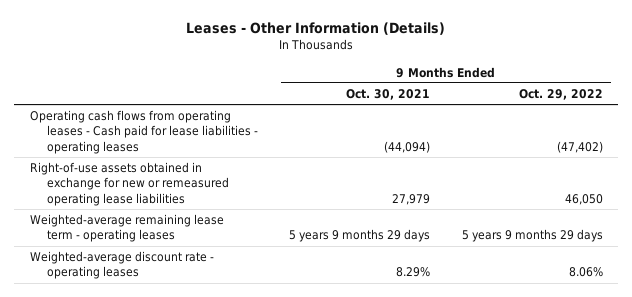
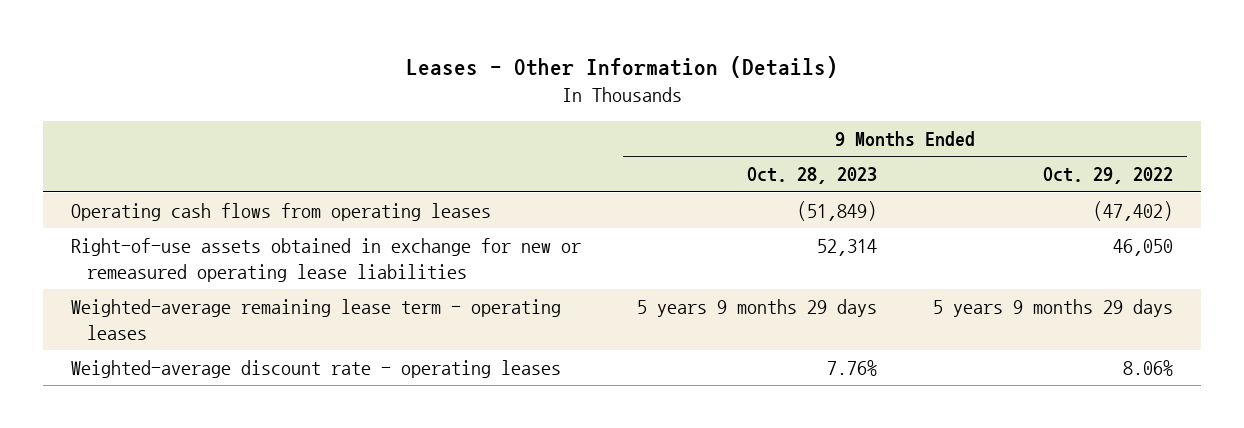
[346,89,431,101] Oct. 30, 2021 -> none
none -> [746,167,877,185] Oct. 28, 2023
[29,110,258,154] Operating cash flows from operating leases - Cash paid for lease liabilities - operating leases -> [71,202,492,221] Operating cash flows from operating leases

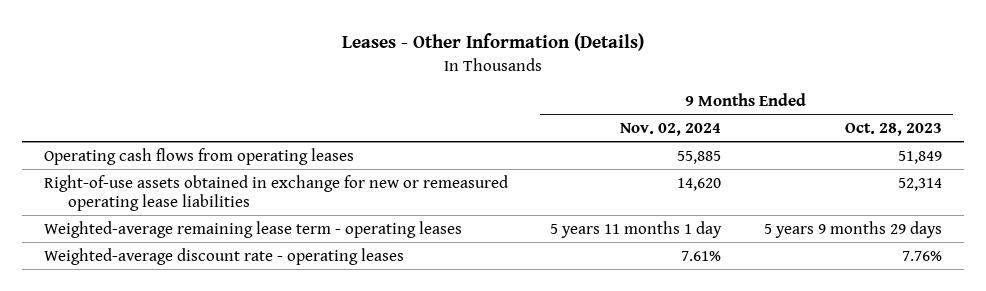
[1042,167,1173,185] Oct. 29, 2022 -> none
none -> [620,123,722,137] Nov. 02, 2024
[796,200,877,221] (51,849) -> [898,150,943,164] 51,849

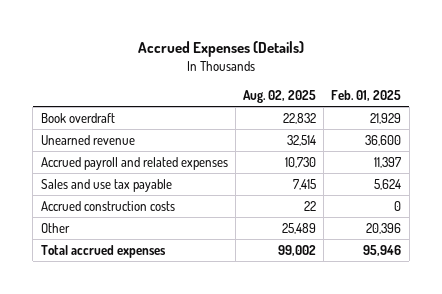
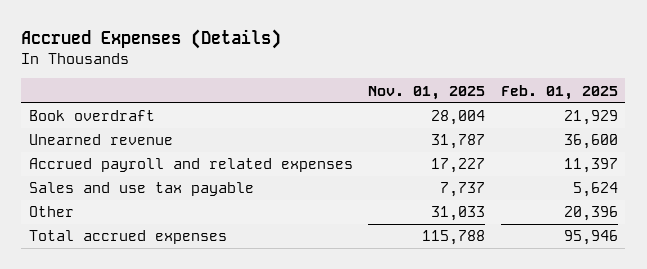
[242,89,316,103] Aug. 02, 2025 -> none
none -> [368,85,486,100] Nov. 01, 2025
[40,200,175,211] Accrued construction costs -> none

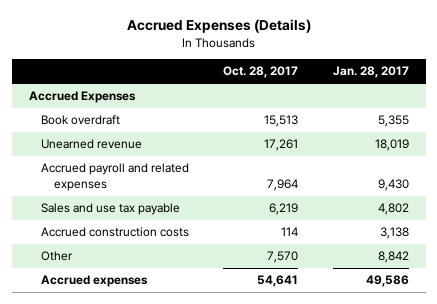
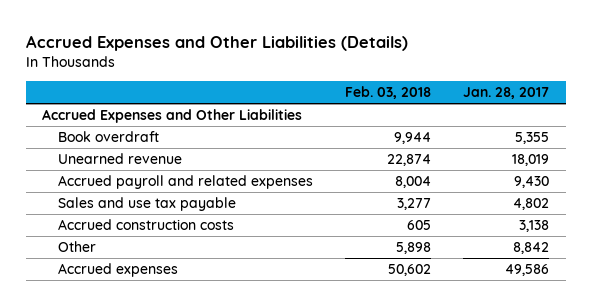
[126,19,311,34] Accrued Expenses (Details) -> [25,34,408,51] Accrued Expenses and Other Liabilities (Details)
[223,66,299,79] Oct. 28, 2017 -> none
none -> [345,86,432,100] Feb. 03, 2018
[28,91,136,104] Accrued Expenses -> [41,109,302,124] Accrued Expenses and Other Liabilities

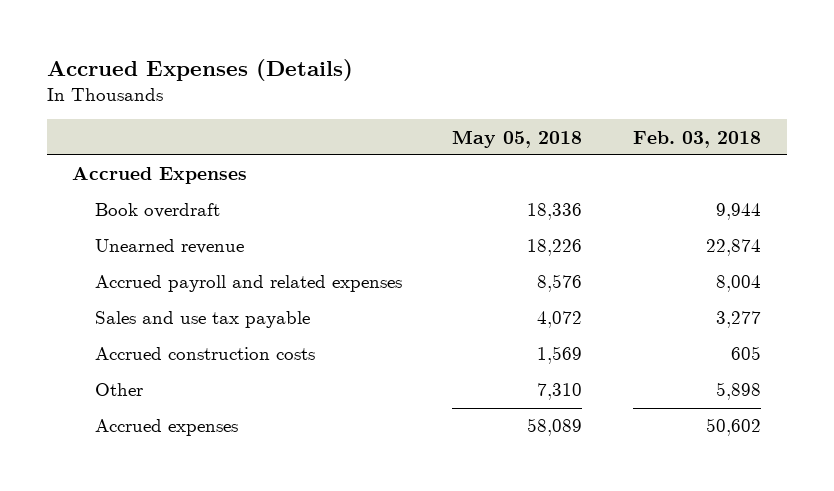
[25,34,408,51] Accrued Expenses and Other Liabilities (Details) -> [46,58,353,81] Accrued Expenses (Details)
[463,87,550,100] Jan. 28, 2017 -> none
none -> [452,129,583,148] May 05, 2018
[41,109,302,124] Accrued Expenses and Other Liabilities -> [72,167,248,185] Accrued Expenses

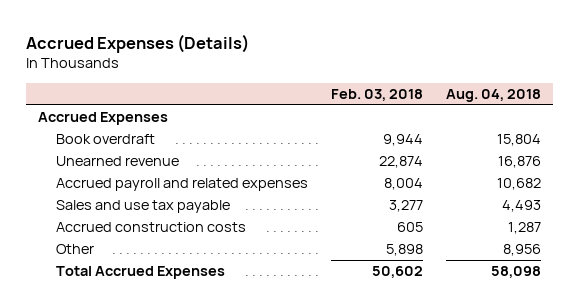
[452,129,583,148] May 05, 2018 -> none
none -> [446,89,542,103] Aug. 04, 2018
[94,419,238,437] Accrued expenses -> [55,266,225,280] Total Accrued Expenses

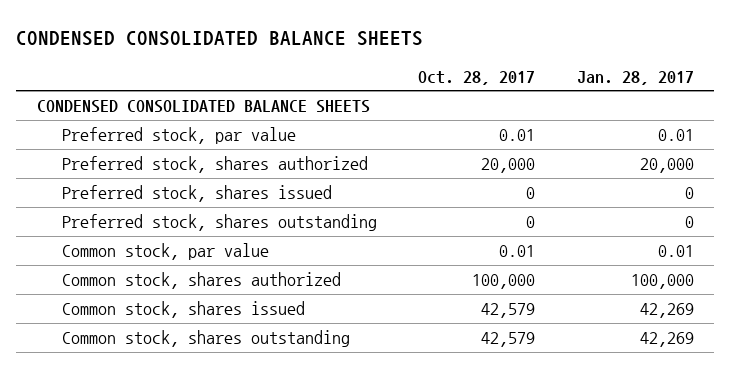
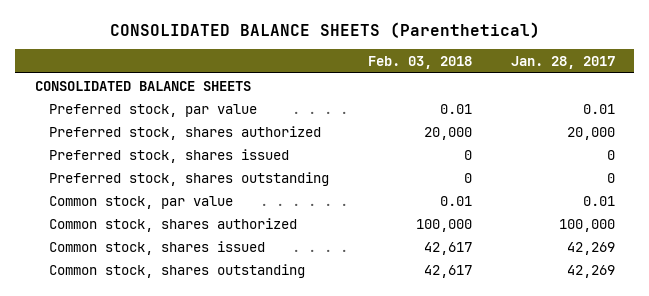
[16,30,424,46] CONDENSED CONSOLIDATED BALANCE SHEETS -> [109,21,540,38] CONSOLIDATED BALANCE SHEETS (Parenthetical)
[418,70,536,85] Oct. 28, 2017 -> none
none -> [367,55,472,69] Feb. 03, 2018
[36,99,370,113] CONDENSED CONSOLIDATED BALANCE SHEETS -> [34,80,251,91] CONSOLIDATED BALANCE SHEETS

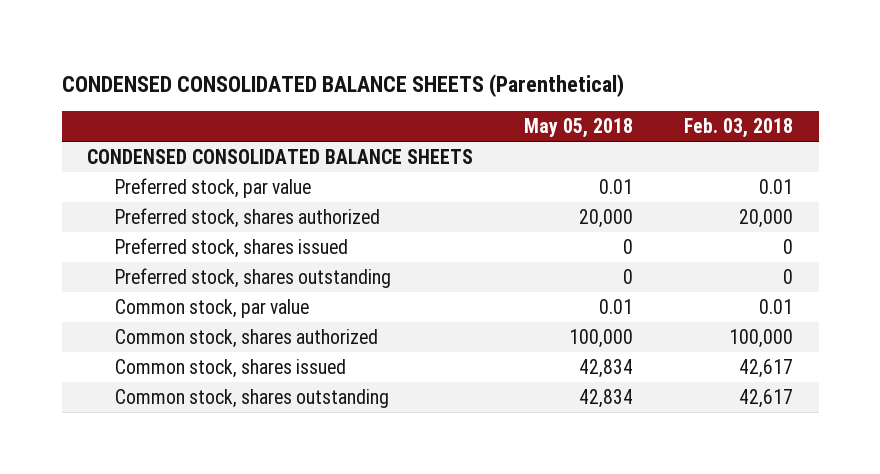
[109,21,540,38] CONSOLIDATED BALANCE SHEETS (Parenthetical) -> [61,73,624,97] CONDENSED CONSOLIDATED BALANCE SHEETS (Parenthetical)
[510,55,615,69] Jan. 28, 2017 -> none
none -> [524,117,634,138] May 05, 2018
[34,80,251,91] CONSOLIDATED BALANCE SHEETS -> [87,148,474,164] CONDENSED CONSOLIDATED BALANCE SHEETS

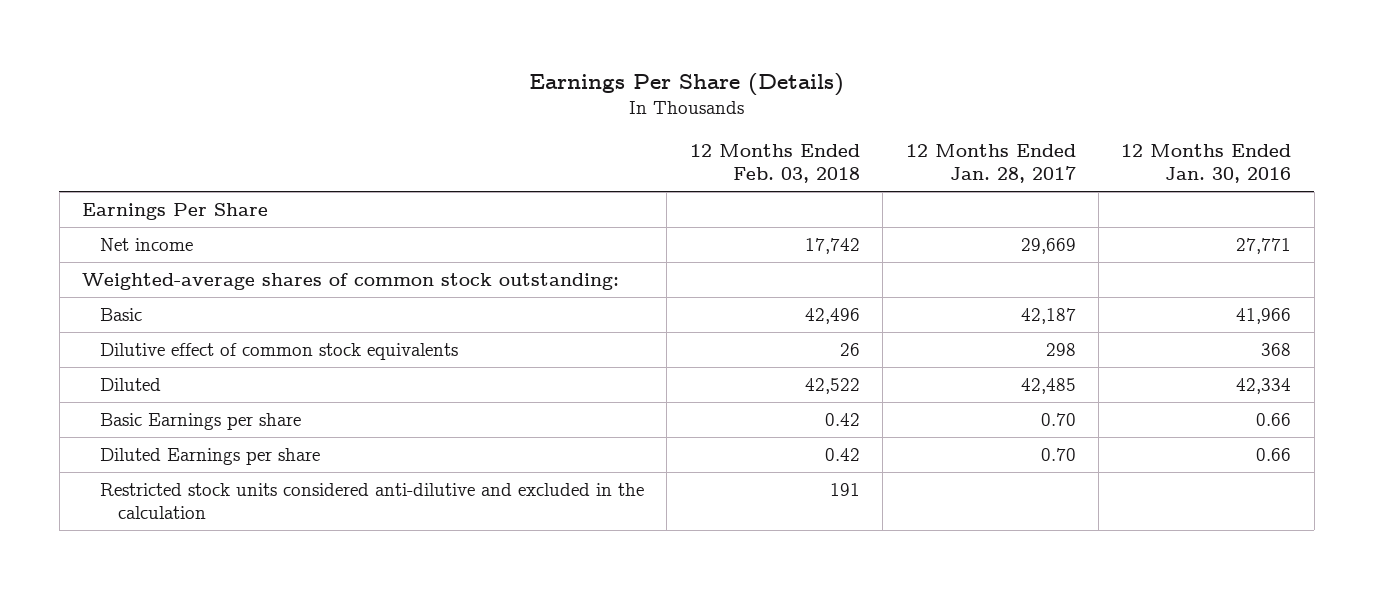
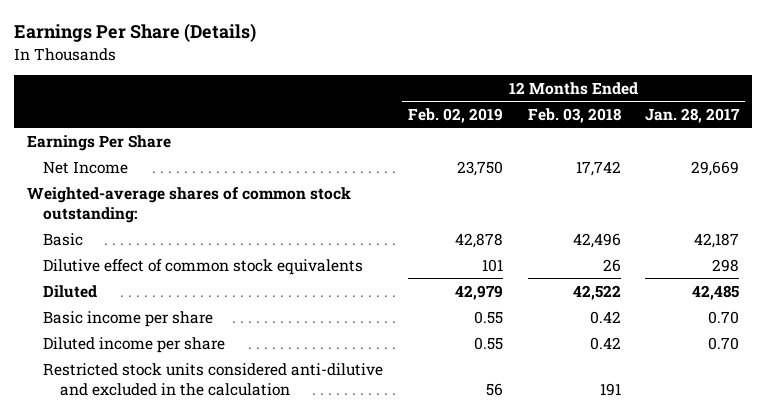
[1121,144,1292,184] 12 Months Ended Jan. 30, 2016 -> none
none -> [407,107,503,123] Feb. 02, 2019
[100,238,194,252] Net income -> [43,160,129,174] Net Income
[100,413,302,431] Basic Earnings per share -> [43,310,214,327] Basic income per share
[100,448,321,466] Diluted Earnings per share -> [43,336,226,353] Diluted income per share

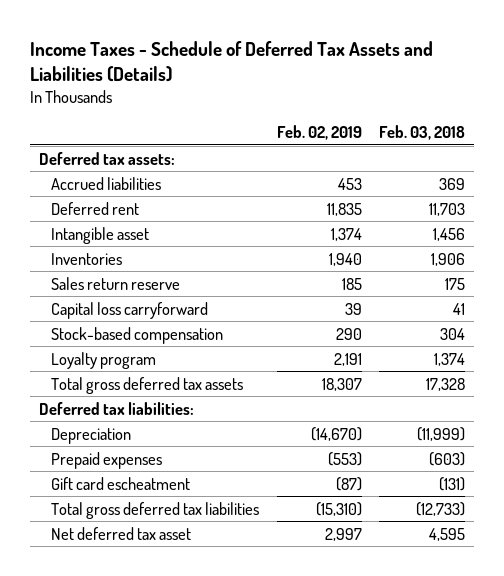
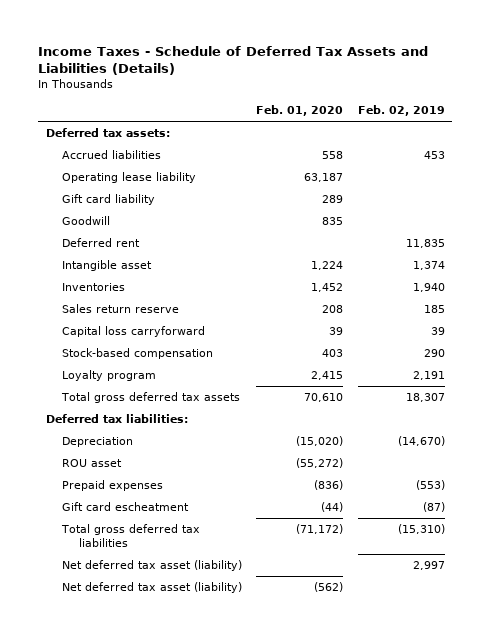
[379,125,466,141] Feb. 03, 2018 -> none
none -> [256,105,344,117] Feb. 01, 2020
none -> [62,172,197,184] Operating lease liability
none -> [62,194,156,206] Gift card liability
none -> [62,216,111,226] Goodwill
none -> [62,459,123,468] ROU asset
[51,526,192,540] Net deferred tax asset -> [62,560,243,572] Net deferred tax asset (liability)
none -> [62,582,243,594] Net deferred tax asset (liability)

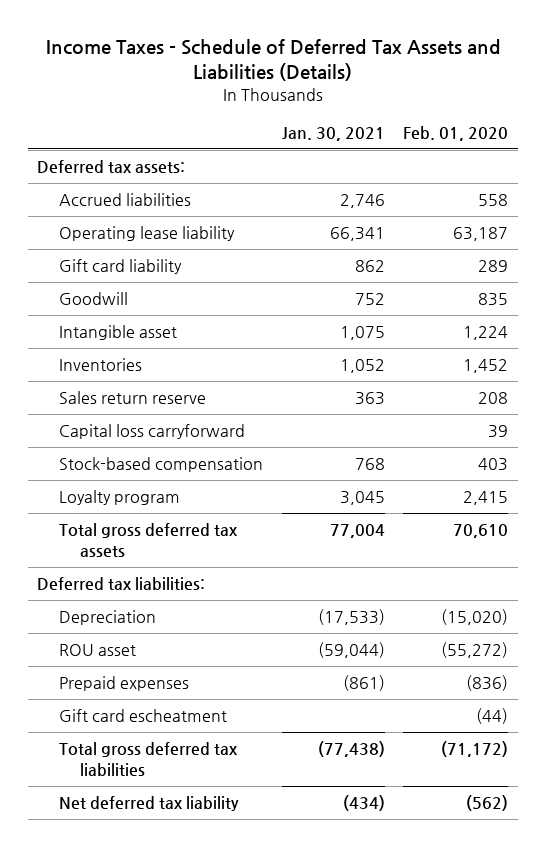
[357,105,445,117] Feb. 02, 2019 -> none
none -> [281,127,385,142] Jan. 30, 2021
[62,238,141,248] Deferred rent -> none
[62,560,243,572] Net deferred tax asset (liability) -> none
[62,582,243,594] Net deferred tax asset (liability) -> [58,795,239,811] Net deferred tax liability

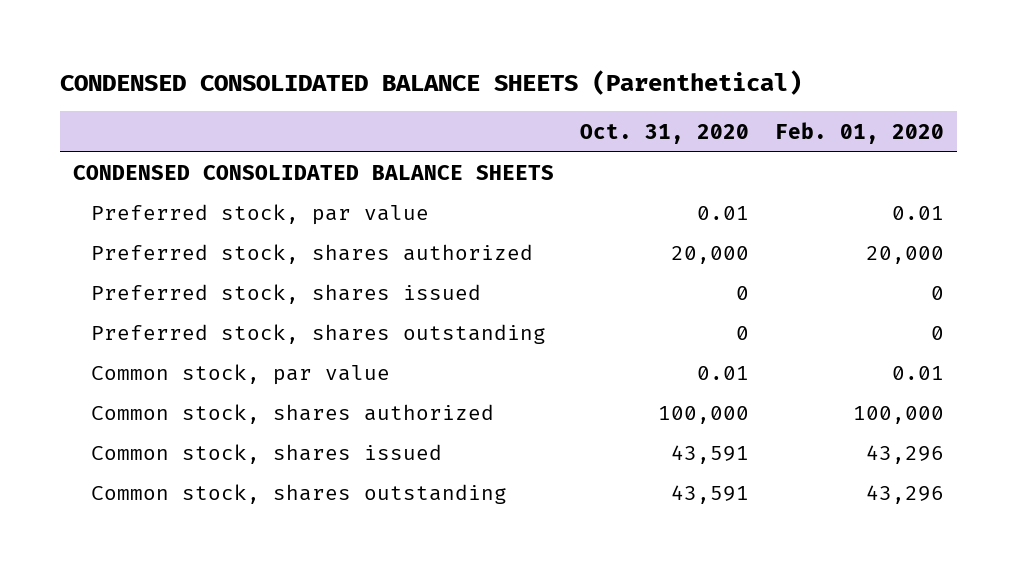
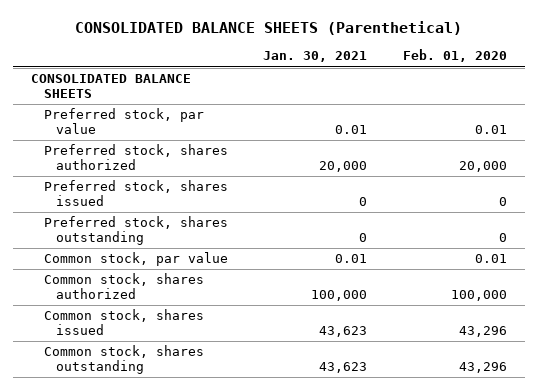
[59,70,802,96] CONDENSED CONSOLIDATED BALANCE SHEETS (Parenthetical) -> [75,20,463,35] CONSOLIDATED BALANCE SHEETS (Parenthetical)
[580,123,750,144] Oct. 31, 2020 -> none
none -> [263,51,368,63] Jan. 30, 2021
[72,165,554,181] CONDENSED CONSOLIDATED BALANCE SHEETS -> [30,74,191,99] CONSOLIDATED BALANCE SHEETS

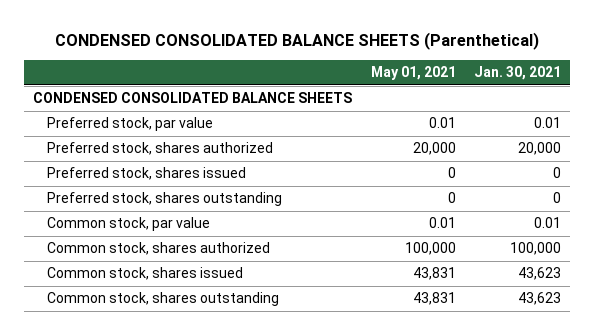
[75,20,463,35] CONSOLIDATED BALANCE SHEETS (Parenthetical) -> [55,31,540,50] CONDENSED CONSOLIDATED BALANCE SHEETS (Parenthetical)
[403,49,508,63] Feb. 01, 2020 -> none
none -> [370,66,456,81] May 01, 2021
[30,74,191,99] CONSOLIDATED BALANCE SHEETS -> [33,92,353,104] CONDENSED CONSOLIDATED BALANCE SHEETS

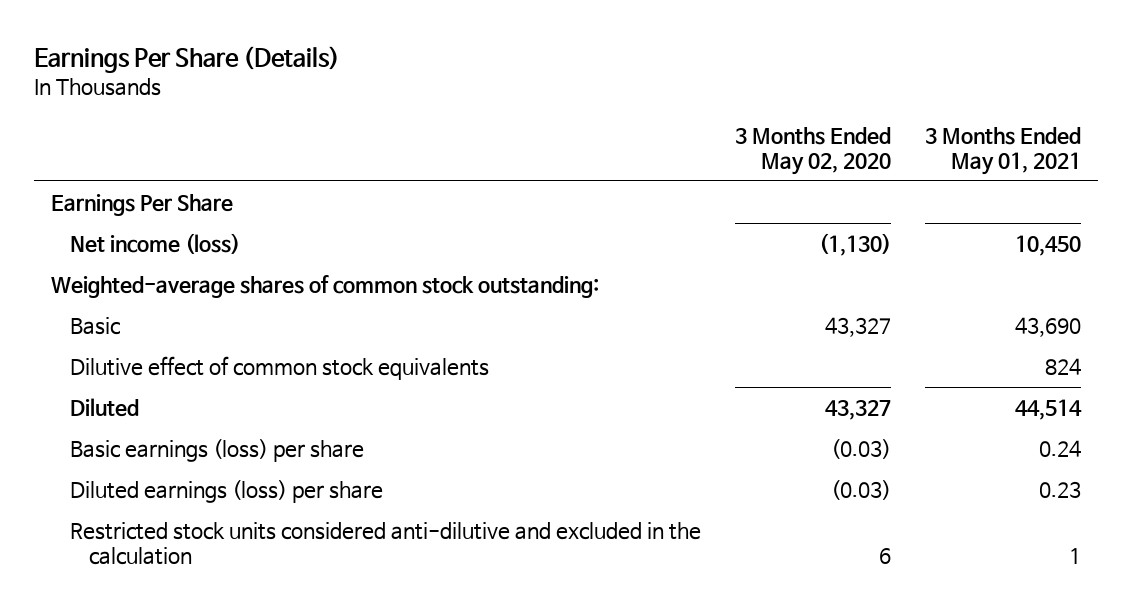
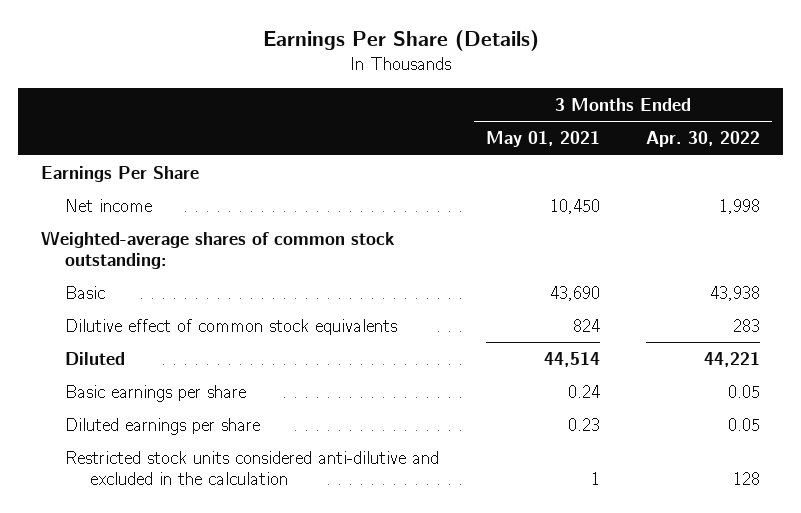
[734,126,891,175] 3 Months Ended May 02, 2020 -> none
none -> [645,131,760,148] Apr. 30, 2022
[69,232,240,254] Net income (loss) -> [65,198,153,212] Net income
[69,438,364,462] Basic earnings (loss) per share -> [65,384,247,402] Basic earnings per share
[69,479,383,503] Diluted earnings (loss) per share -> [65,417,261,435] Diluted earnings per share

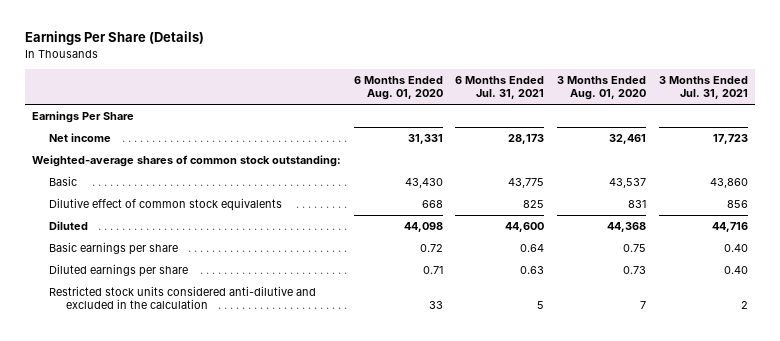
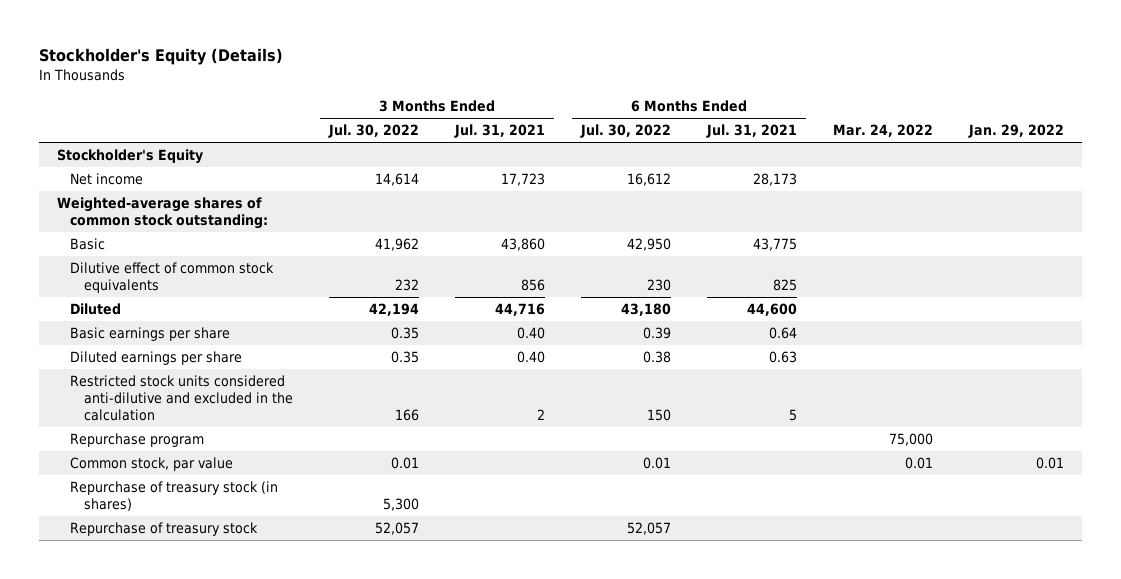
[25,31,205,46] Earnings Per Share (Details) -> [38,47,283,65] Stockholder's Equity (Details)
[353,75,443,101] 6 Months Ended Aug. 01, 2020 -> none
[557,75,647,101] 3 Months Ended Aug. 01, 2020 -> none
none -> [327,124,419,139] Jul. 30, 2022
none -> [579,124,671,139] Jul. 30, 2022
none -> [832,124,933,138] Mar. 24, 2022
none -> [967,124,1064,139] Jan. 29, 2022
[31,111,134,124] Earnings Per Share -> [56,149,203,165] Stockholder's Equity
none -> [70,433,205,448] Repurchase program
none -> [70,457,234,472] Common stock, par value
none -> [70,481,279,512] Repurchase of treasury stock (in shares)
none -> [70,522,259,537] Repurchase of treasury stock

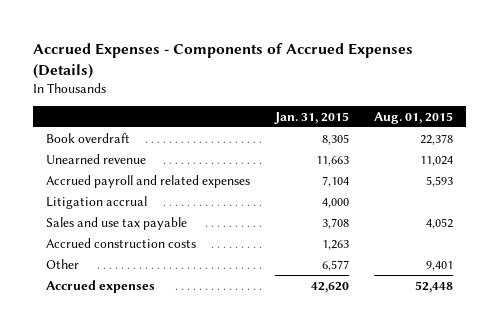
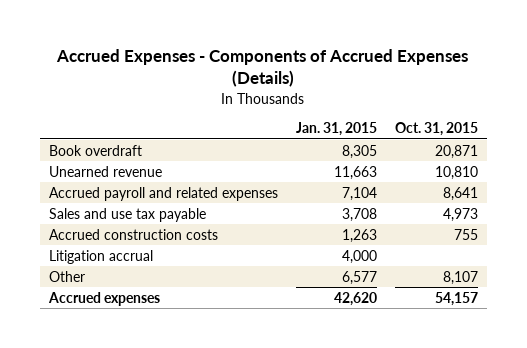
[374,111,454,124] Aug. 01, 2015 -> none
none -> [394,122,478,137] Oct. 31, 2015
[45,195,147,209] Litigation accrual -> [49,249,154,264] Litigation accrual

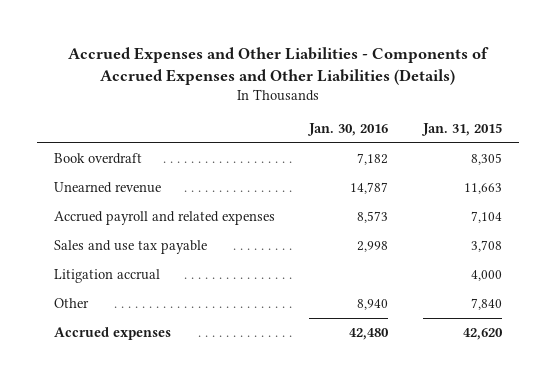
[56,49,469,88] Accrued Expenses - Components of Accrued Expenses (Details) -> [67,46,489,85] Accrued Expenses and Other Liabilities - Components of Accrued Expenses and Other Liabilities (Details)
[394,122,478,137] Oct. 31, 2015 -> none
none -> [307,123,389,137] Jan. 30, 2016
[49,228,219,240] Accrued construction costs -> none
[341,270,377,285] 6,577 -> [471,297,503,310] 7,840

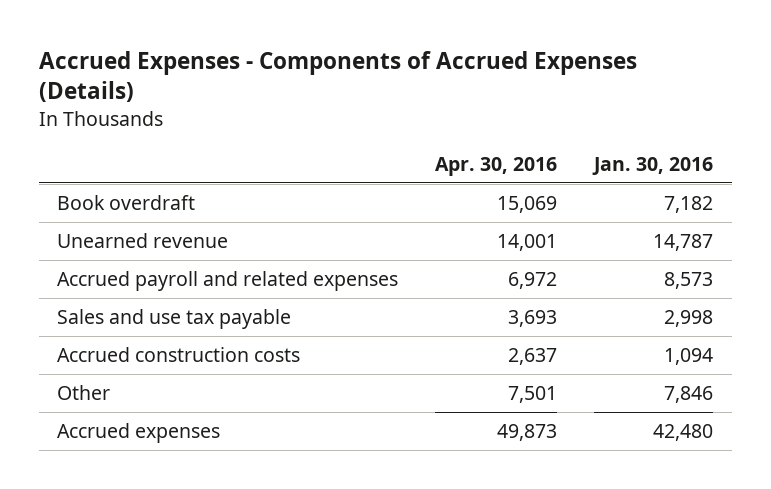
[67,46,489,85] Accrued Expenses and Other Liabilities - Components of Accrued Expenses and Other Liabilities (Details) -> [39,51,638,103] Accrued Expenses - Components of Accrued Expenses (Details)
[421,123,503,137] Jan. 31, 2015 -> none
none -> [435,157,558,177] Apr. 30, 2016
[53,268,160,283] Litigation accrual -> none
none -> [57,346,301,362] Accrued construction costs
[357,298,389,310] 8,940 -> [664,385,714,403] 7,846

